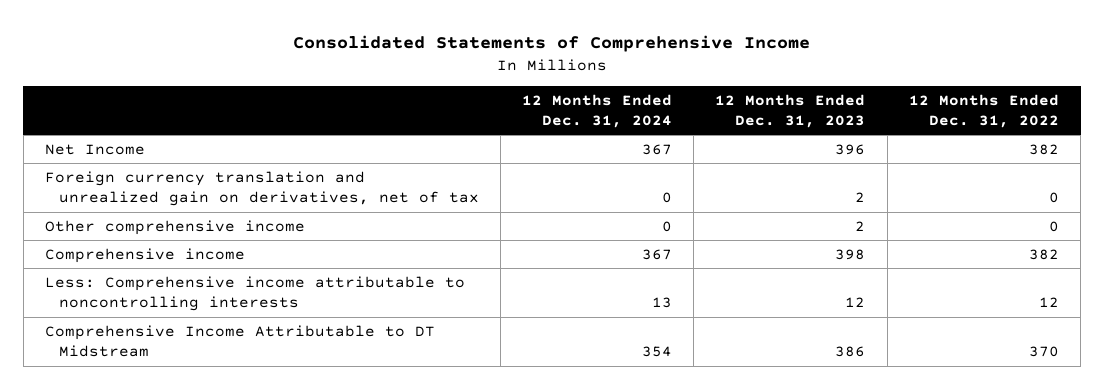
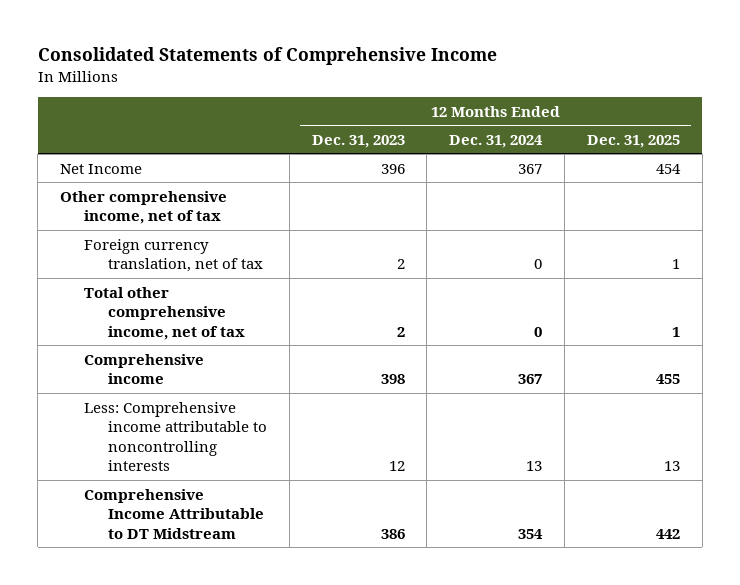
[908,93,1059,128] 12 Months Ended Dec. 31, 2022 -> none
none -> [586,134,680,148] Dec. 31, 2025
none -> [60,190,228,225] Other comprehensive income, net of tax
[44,170,479,207] Foreign currency translation and unrealized gain on derivatives, net of tax -> [83,238,263,273] Foreign currency translation, net of tax
[44,219,305,235] Other comprehensive income -> [83,286,245,340] Total other comprehensive income, net of tax

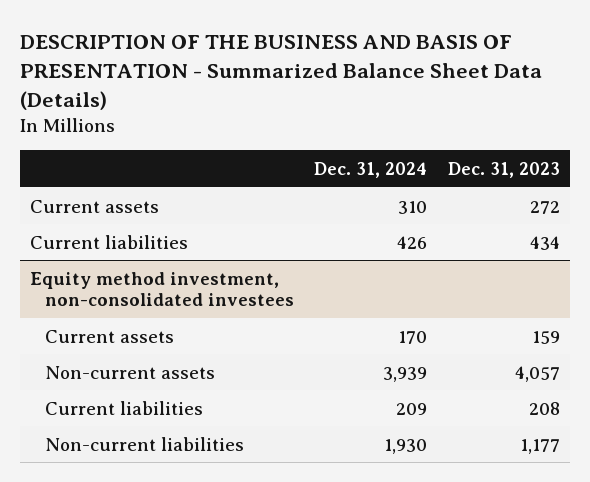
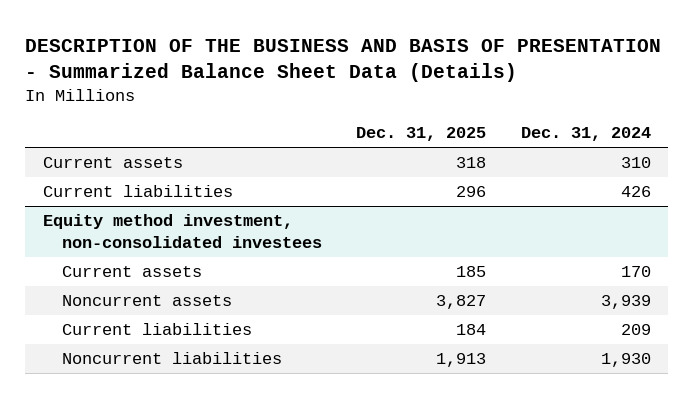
[447,161,560,178] Dec. 31, 2023 -> none
none -> [356,126,487,141] Dec. 31, 2025
[44,365,215,379] Non-current assets -> [61,295,232,307] Noncurrent assets
[44,436,244,451] Non-current liabilities -> [61,352,282,365] Noncurrent liabilities

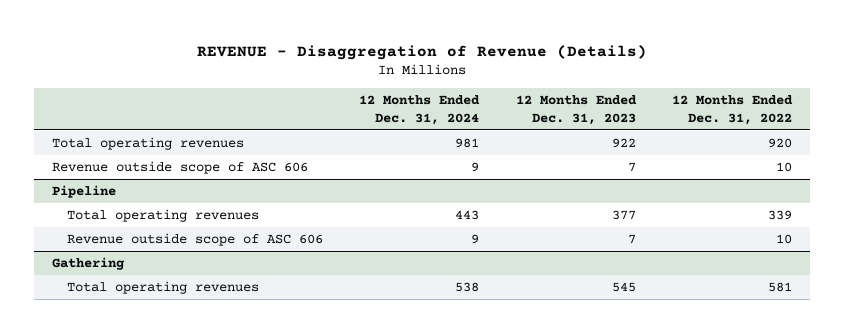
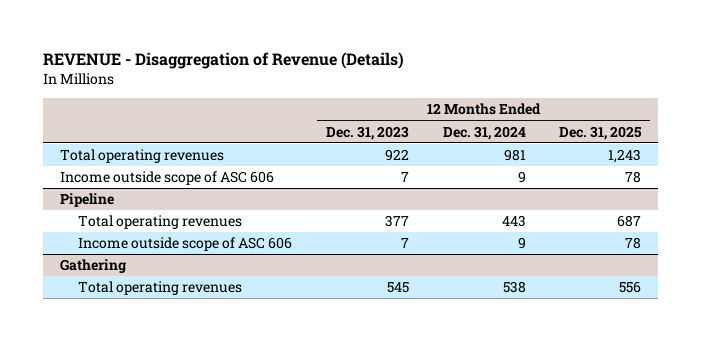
[671,95,793,125] 12 Months Ended Dec. 31, 2022 -> none
none -> [559,125,643,140] Dec. 31, 2025
[52,160,309,174] Revenue outside scope of ASC 606 -> [60,171,275,186] Income outside scope of ASC 606
[67,232,324,246] Revenue outside scope of ASC 606 -> [77,237,292,252] Income outside scope of ASC 606

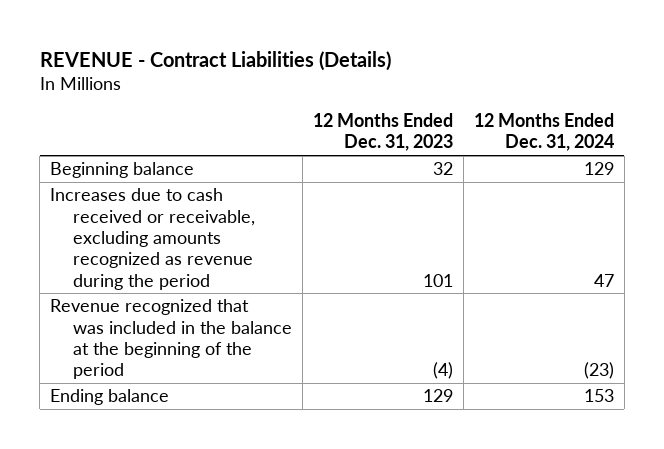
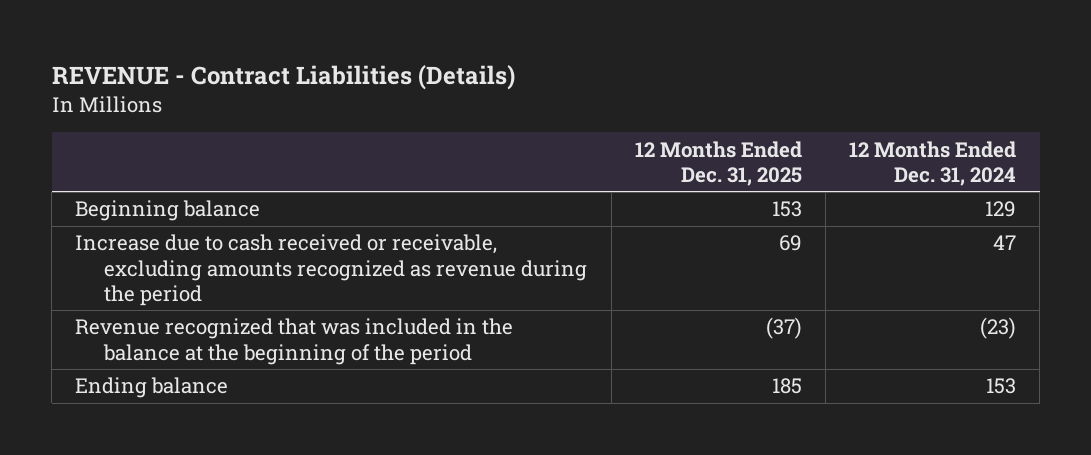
[313,113,454,152] 12 Months Ended Dec. 31, 2023 -> none
none -> [634,140,802,186] 12 Months Ended Dec. 31, 2025
[50,188,256,290] Increases due to cash received or receivable, excluding amounts recognized as revenue during the period -> [75,234,588,306] Increase due to cash received or receivable, excluding amounts recognized as revenue during the period

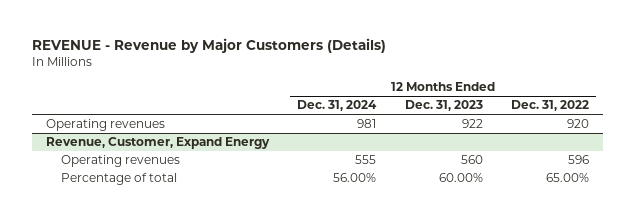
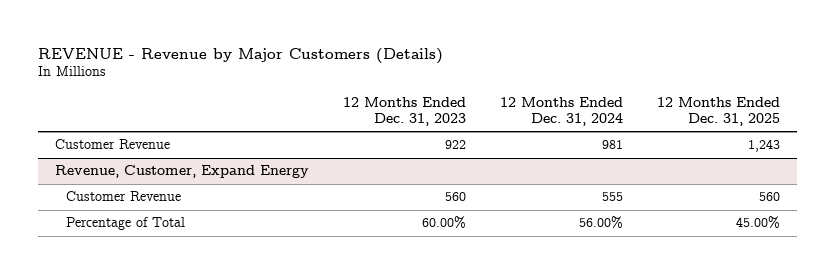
[511,100,590,112] Dec. 31, 2022 -> none
none -> [656,97,780,126] 12 Months Ended Dec. 31, 2025
[45,119,165,132] Operating revenues -> [54,139,170,150] Customer Revenue
[61,155,181,168] Operating revenues -> [66,191,182,202] Customer Revenue
[61,173,178,186] Percentage of total -> [66,217,186,231] Percentage of Total

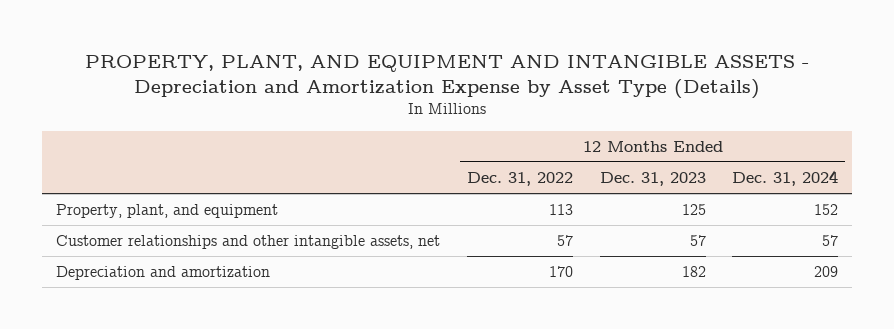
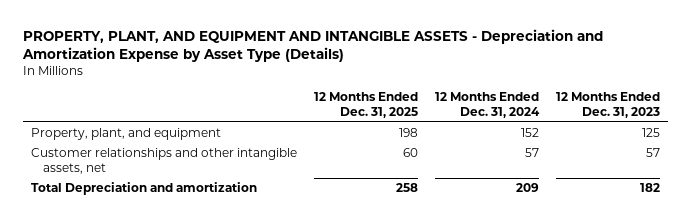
[466,172,573,187] Dec. 31, 2022 -> none
none -> [313,92,418,118] 12 Months Ended Dec. 31, 2025
[55,266,270,281] Depreciation and amortization -> [31,182,258,196] Total Depreciation and amortization

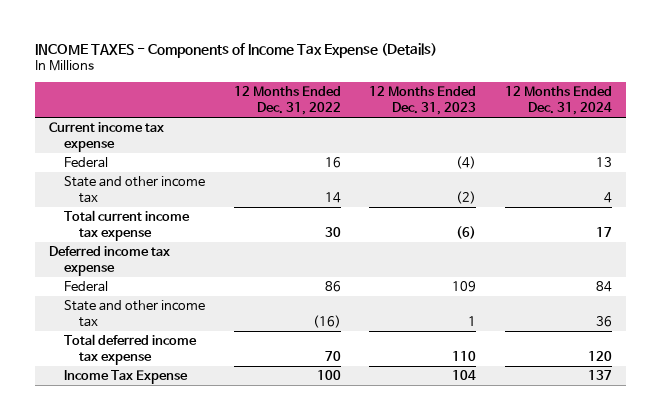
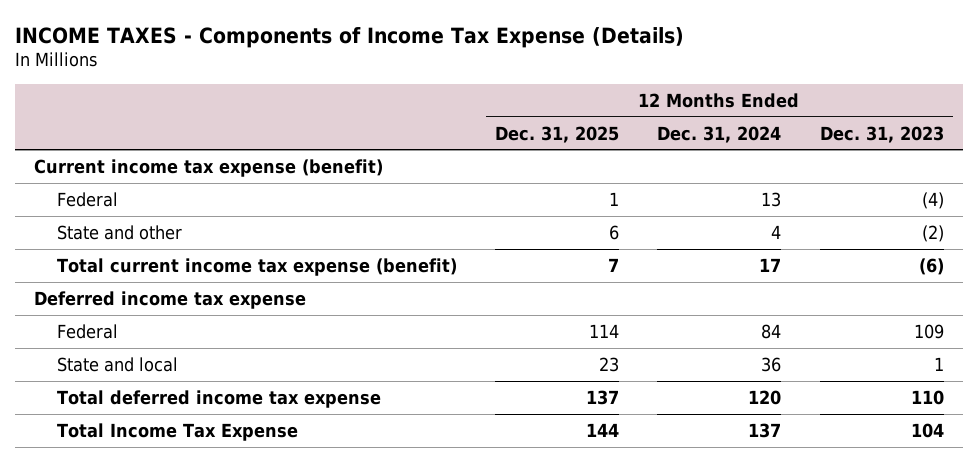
[233,86,341,116] 12 Months Ended Dec. 31, 2022 -> none
none -> [495,125,620,143] Dec. 31, 2025
[48,121,164,152] Current income tax expense -> [34,158,384,177] Current income tax expense (benefit)
[64,175,206,203] State and other income tax -> [57,224,183,240] State and other
[64,209,191,241] Total current income tax expense -> [57,257,458,276] Total current income tax expense (benefit)
[64,299,206,327] State and other income tax -> [57,356,179,372] State and local
[64,369,189,384] Income Tax Expense -> [57,422,299,441] Total Income Tax Expense

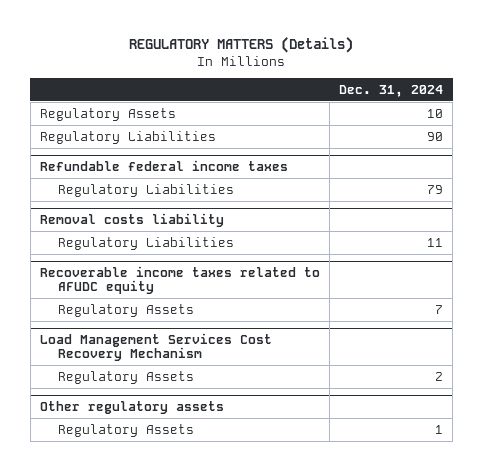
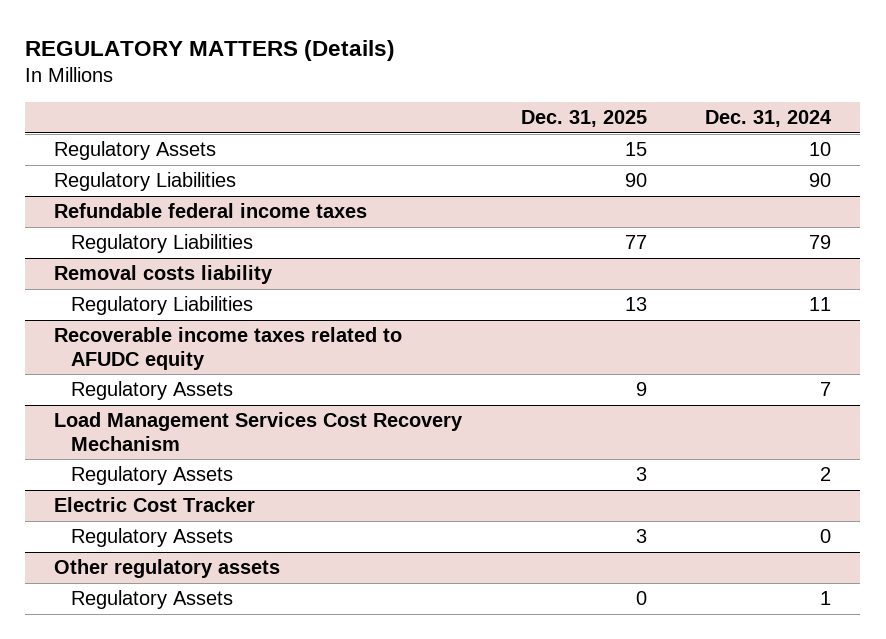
none -> [520,110,647,128] Dec. 31, 2025
none -> [54,497,256,513] Electric Cost Tracker
none -> [71,528,234,548] Regulatory Assets

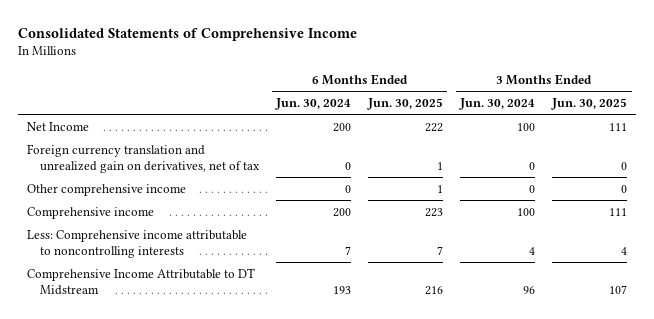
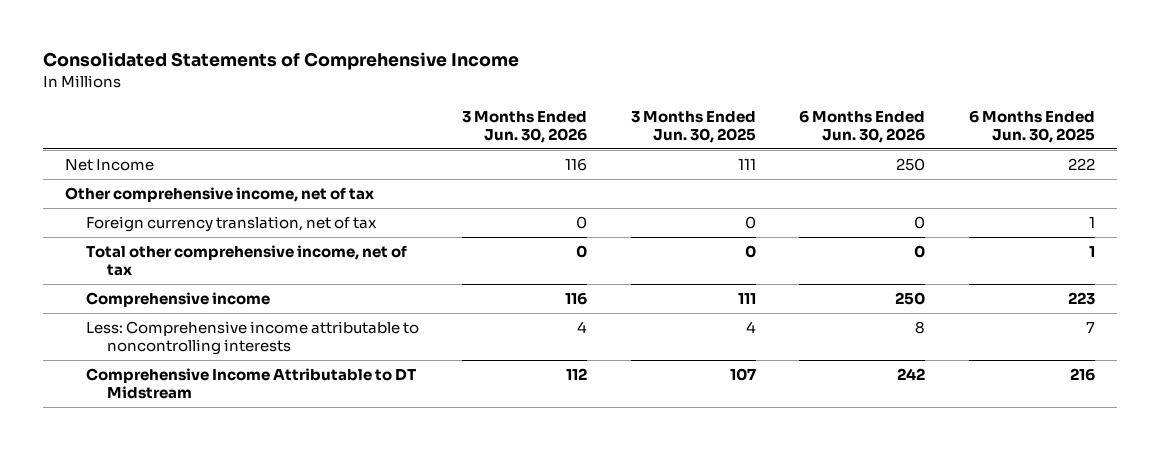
[275,98,352,111] Jun. 30, 2024 -> none
[459,98,536,111] Jun. 30, 2024 -> none
none -> [462,110,588,143] 3 Months Ended Jun. 30, 2026
none -> [799,109,926,143] 6 Months Ended Jun. 30, 2026
none -> [64,187,374,203] Other comprehensive income, net of tax
[26,143,260,174] Foreign currency translation and unrealized gain on derivatives, net of tax -> [85,216,377,233] Foreign currency translation, net of tax
[26,183,186,196] Other comprehensive income -> [85,245,407,276] Total other comprehensive income, net of tax

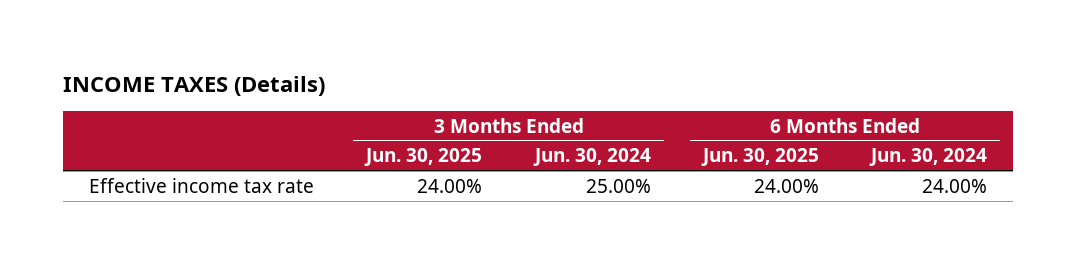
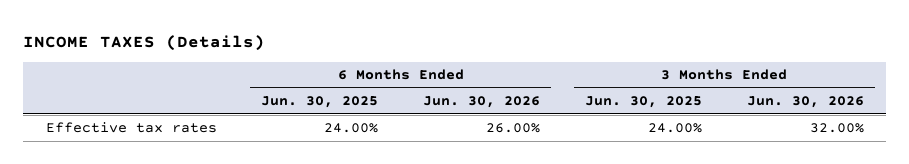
[532,148,651,167] Jun. 30, 2024 -> none
[869,148,988,167] Jun. 30, 2024 -> none
none -> [423,96,541,109] Jun. 30, 2026
none -> [746,96,864,109] Jun. 30, 2026
[89,177,315,193] Effective income tax rate -> [45,122,217,134] Effective tax rates

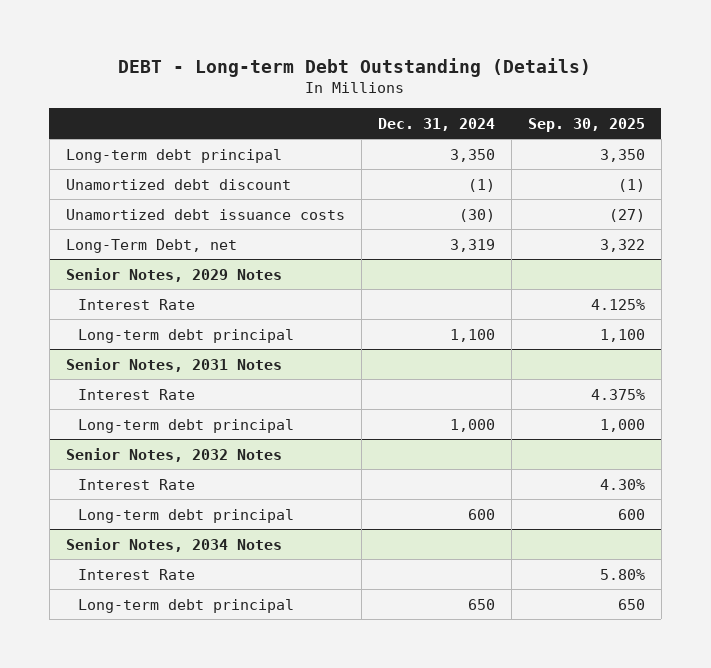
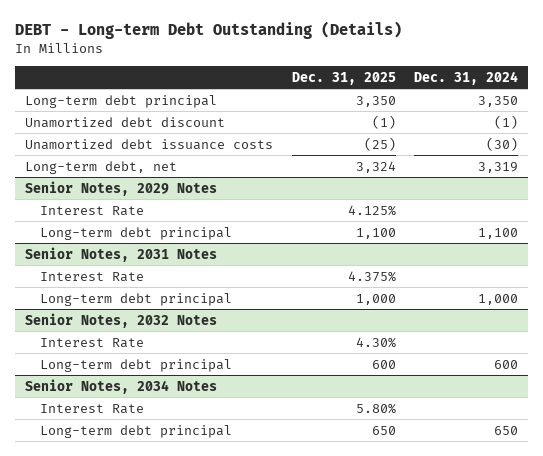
[527,117,645,132] Sep. 30, 2025 -> none
none -> [291,71,396,85] Dec. 31, 2025
[65,238,237,253] Long-Term Debt, net -> [24,160,177,174] Long-term debt, net

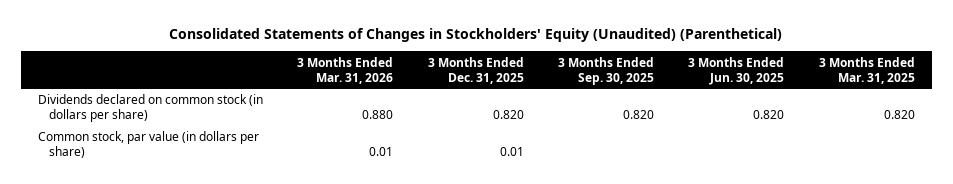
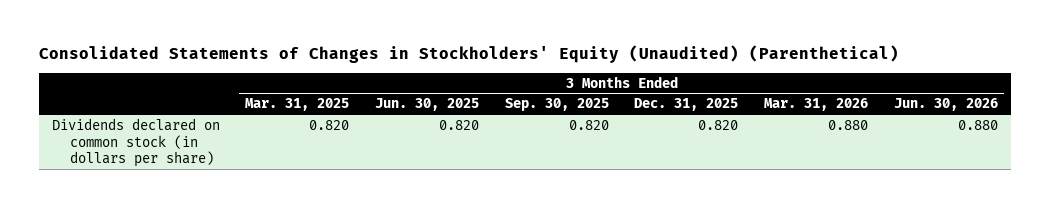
none -> [893,98,998,112] Jun. 30, 2026
[37,131,259,159] Common stock, par value (in dollars per share) -> none

